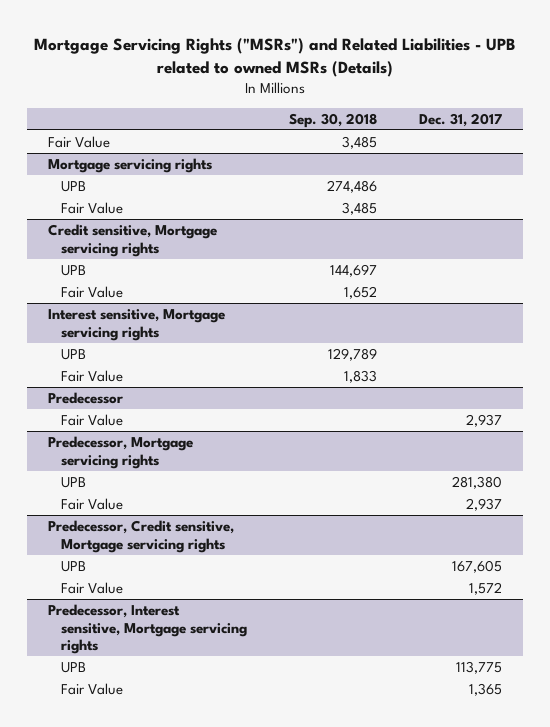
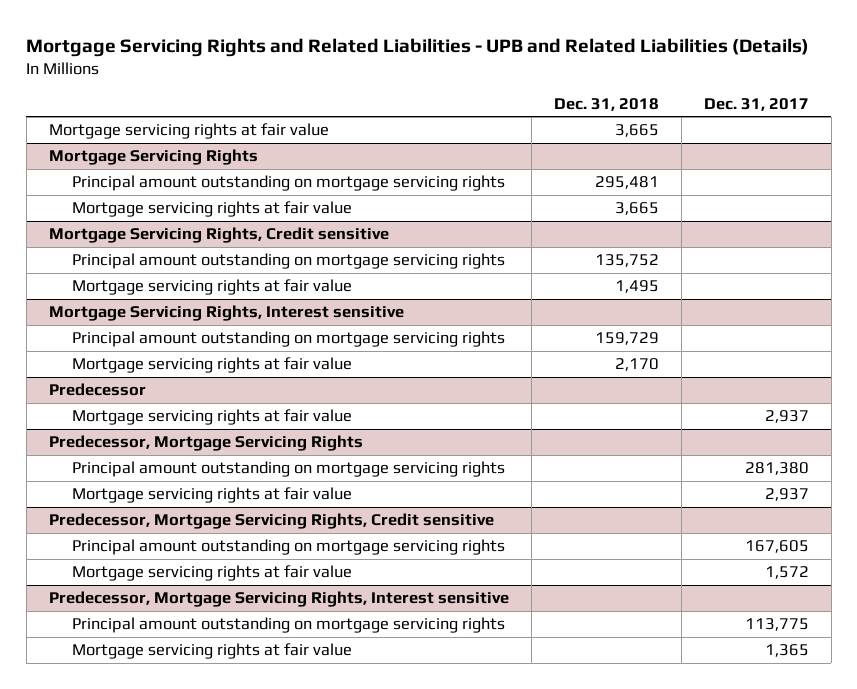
[34,38,516,78] Mortgage Servicing Rights ("MSRs") and Related Liabilities - UPB related to owned MSRs (Details) -> [26,37,810,57] Mortgage Servicing Rights and Related Liabilities - UPB and Related Liabilities (Details)
[289,112,378,128] Sep. 30, 2018 -> none
none -> [553,97,659,111] Dec. 31, 2018
[48,135,111,148] Fair Value -> [48,123,329,140] Mortgage servicing rights at fair value
[48,157,213,173] Mortgage servicing rights -> [48,149,258,166] Mortgage Servicing Rights
[61,180,87,192] UPB -> [71,175,505,192] Principal amount outstanding on mortgage servicing rights
[61,201,124,214] Fair Value -> [71,201,352,218] Mortgage servicing rights at fair value
[48,223,218,257] Credit sensitive, Mortgage servicing rights -> [48,227,389,244] Mortgage Servicing Rights, Credit sensitive
[61,264,87,276] UPB -> [71,253,505,270] Principal amount outstanding on mortgage servicing rights
[61,285,124,298] Fair Value -> [71,279,352,296] Mortgage servicing rights at fair value
[48,308,226,341] Interest sensitive, Mortgage servicing rights -> [48,305,404,322] Mortgage Servicing Rights, Interest sensitive
[61,348,87,360] UPB -> [71,331,505,348] Principal amount outstanding on mortgage servicing rights
[61,369,124,382] Fair Value -> [71,357,352,374] Mortgage servicing rights at fair value
[61,413,124,426] Fair Value -> [71,409,352,426] Mortgage servicing rights at fair value
[48,435,194,469] Predecessor, Mortgage servicing rights -> [48,435,363,452] Predecessor, Mortgage Servicing Rights
[61,476,87,488] UPB -> [71,461,505,478] Principal amount outstanding on mortgage servicing rights
[61,497,124,510] Fair Value -> [71,487,352,504] Mortgage servicing rights at fair value
[48,519,235,553] Predecessor, Credit sensitive, Mortgage servicing rights -> [48,513,494,530] Predecessor, Mortgage Servicing Rights, Credit sensitive
[61,560,87,572] UPB -> [71,539,505,556] Principal amount outstanding on mortgage servicing rights
[61,581,124,594] Fair Value -> [71,565,352,582] Mortgage servicing rights at fair value
[48,603,248,655] Predecessor, Interest sensitive, Mortgage servicing rights -> [48,591,509,608] Predecessor, Mortgage Servicing Rights, Interest sensitive
[61,661,87,673] UPB -> [71,617,505,634] Principal amount outstanding on mortgage servicing rights
[61,682,124,695] Fair Value -> [71,643,352,660] Mortgage servicing rights at fair value

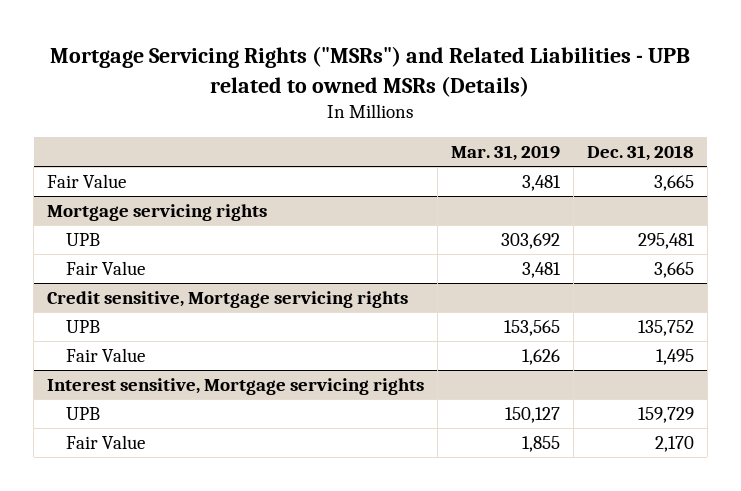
[26,37,810,57] Mortgage Servicing Rights and Related Liabilities - UPB and Related Liabilities (Details) -> [50,46,691,97] Mortgage Servicing Rights ("MSRs") and Related Liabilities - UPB related to owned MSRs (Details)
[703,97,809,111] Dec. 31, 2017 -> none
none -> [450,144,560,161] Mar. 31, 2019
[48,383,146,397] Predecessor -> none
[71,409,352,426] Mortgage servicing rights at fair value -> none
[48,435,363,452] Predecessor, Mortgage Servicing Rights -> none
[71,461,505,478] Principal amount outstanding on mortgage servicing rights -> none
[71,487,352,504] Mortgage servicing rights at fair value -> none
[48,513,494,530] Predecessor, Mortgage Servicing Rights, Credit sensitive -> none
[71,539,505,556] Principal amount outstanding on mortgage servicing rights -> none
[71,565,352,582] Mortgage servicing rights at fair value -> none
[48,591,509,608] Predecessor, Mortgage Servicing Rights, Interest sensitive -> none
[71,617,505,634] Principal amount outstanding on mortgage servicing rights -> none
[71,643,352,660] Mortgage servicing rights at fair value -> none
[48,123,329,140] Mortgage servicing rights at fair value -> [47,173,127,188] Fair Value
[48,149,258,166] Mortgage Servicing Rights -> [47,203,268,221] Mortgage servicing rights
[71,175,505,192] Principal amount outstanding on mortgage servicing rights -> [66,232,101,246] UPB
[71,201,352,218] Mortgage servicing rights at fair value -> [66,260,146,275] Fair Value
[48,227,389,244] Mortgage Servicing Rights, Credit sensitive -> [47,290,409,308] Credit sensitive, Mortgage servicing rights
[71,253,505,270] Principal amount outstanding on mortgage servicing rights -> [66,319,101,333] UPB
[71,279,352,296] Mortgage servicing rights at fair value -> [66,347,146,362] Fair Value
[48,305,404,322] Mortgage Servicing Rights, Interest sensitive -> [47,377,425,395] Interest sensitive, Mortgage servicing rights
[71,331,505,348] Principal amount outstanding on mortgage servicing rights -> [66,406,101,420] UPB
[71,357,352,374] Mortgage servicing rights at fair value -> [66,434,146,449] Fair Value

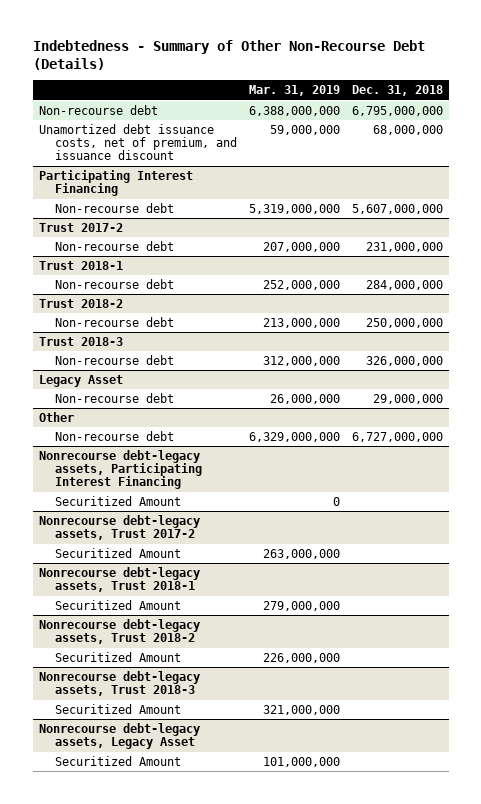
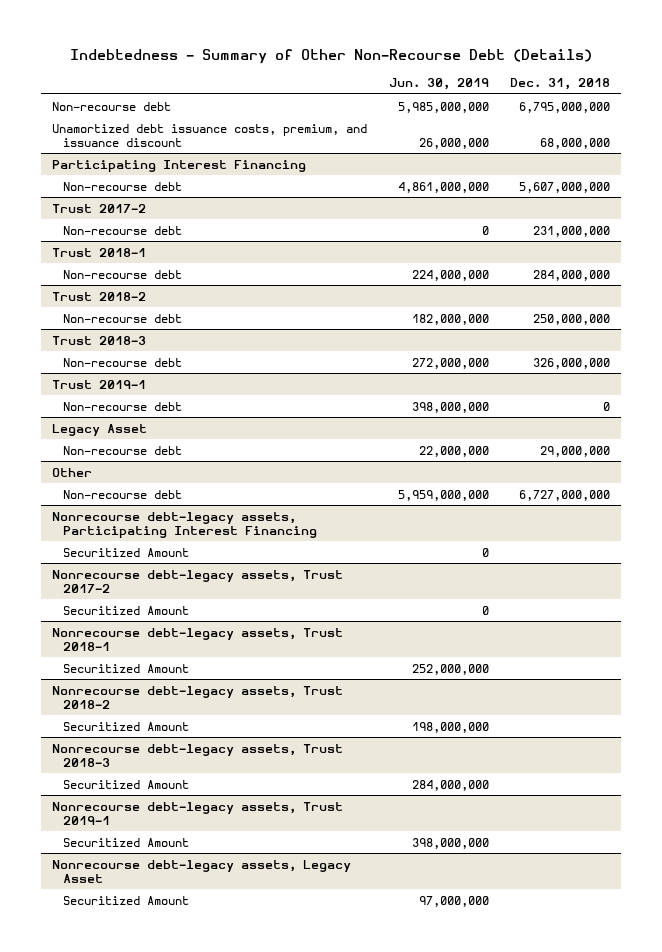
[249,85,341,97] Mar. 31, 2019 -> none
none -> [388,78,489,91] Jun. 30, 2019
[38,123,238,161] Unamortized debt issuance costs, net of premium, and issuance discount -> [52,123,368,147] Unamortized debt issuance costs, premium, and issuance discount
none -> [52,379,147,389] Trust 2019-1
none -> [63,401,183,411] Non-recourse debt
none -> [52,801,344,825] Nonrecourse debt-legacy assets, Trust 2019-1
none -> [63,837,190,847] Securitized Amount

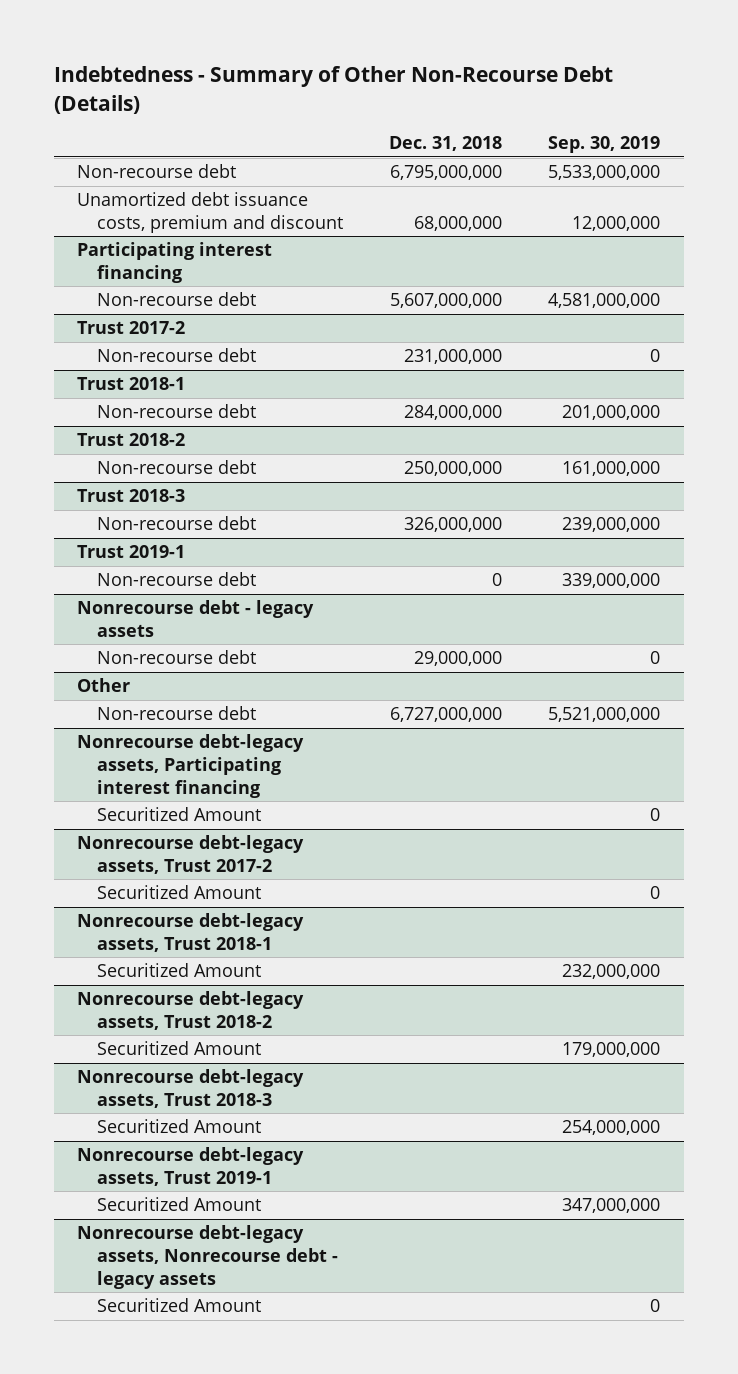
[388,78,489,91] Jun. 30, 2019 -> none
none -> [548,136,661,154] Sep. 30, 2019
[52,123,368,147] Unamortized debt issuance costs, premium, and issuance discount -> [77,192,344,233] Unamortized debt issuance costs, premium and discount
[52,159,307,172] Participating Interest Financing -> [77,242,273,283] Participating interest financing
[52,423,148,436] Legacy Asset -> [77,600,315,637] Nonrecourse debt - legacy assets
[52,511,318,538] Nonrecourse debt-legacy assets, Participating Interest Financing -> [77,734,305,798] Nonrecourse debt-legacy assets, Participating interest financing
[52,859,352,883] Nonrecourse debt-legacy assets, Legacy Asset -> [77,1225,339,1289] Nonrecourse debt-legacy assets, Nonrecourse debt - legacy assets

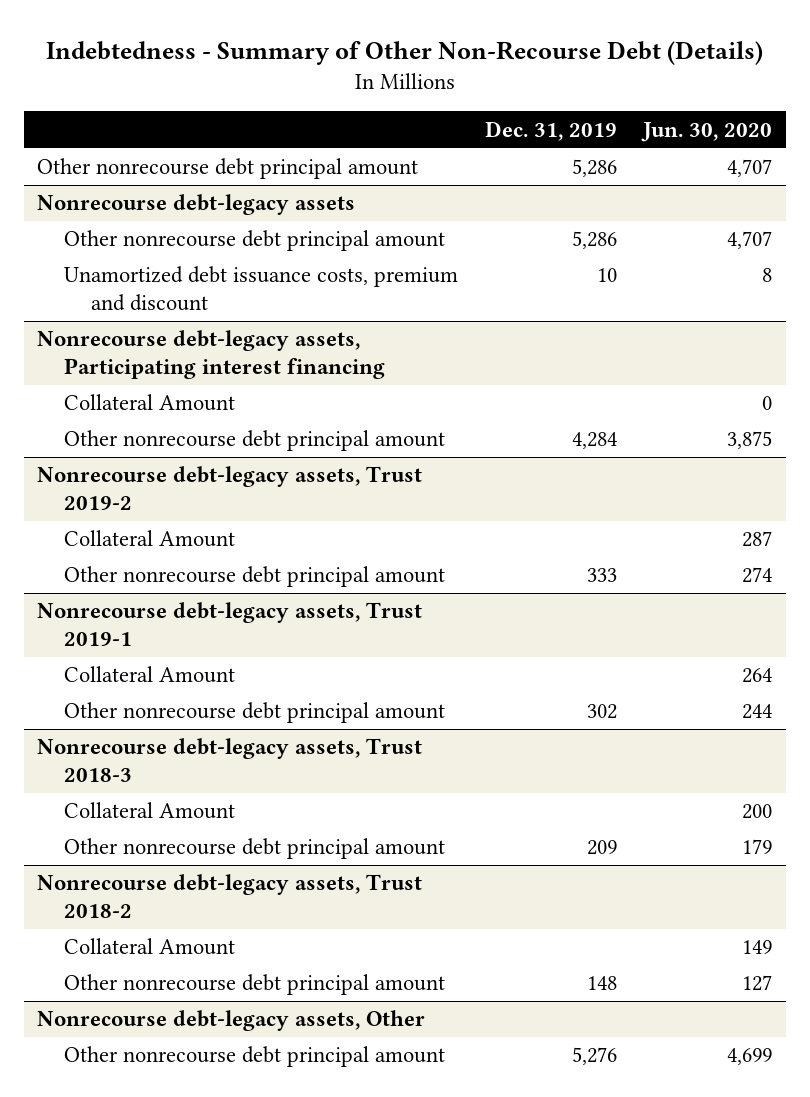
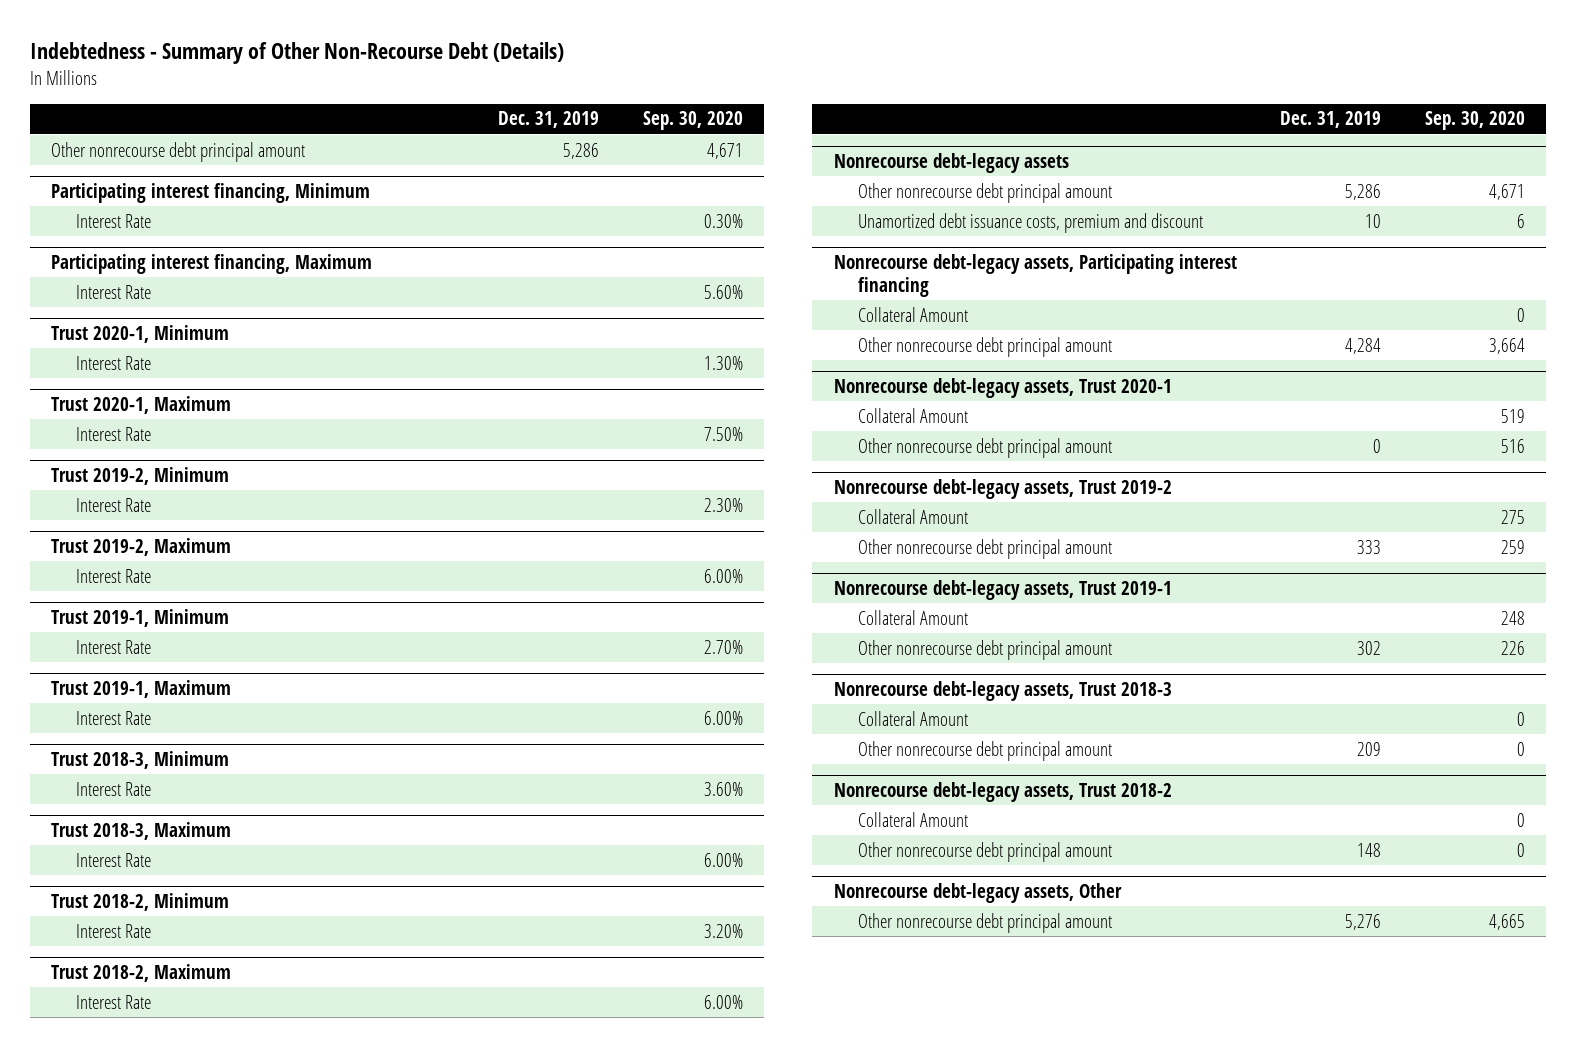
[641,121,773,142] Jun. 30, 2020 -> none
none -> [642,111,743,131] Sep. 30, 2020
none -> [51,182,371,203] Participating interest financing, Minimum
none -> [75,213,151,228] Interest Rate
none -> [51,253,373,274] Participating interest financing, Maximum
none -> [75,284,151,299] Interest Rate
none -> [51,324,230,343] Trust 2020-1, Minimum
none -> [75,355,151,370] Interest Rate
none -> [51,395,232,414] Trust 2020-1, Maximum
none -> [75,426,151,441] Interest Rate
none -> [51,466,230,485] Trust 2019-2, Minimum
none -> [75,497,151,512] Interest Rate
none -> [51,537,232,556] Trust 2019-2, Maximum
none -> [75,568,151,583] Interest Rate
none -> [51,608,230,627] Trust 2019-1, Minimum
none -> [75,639,151,654] Interest Rate
none -> [51,679,232,698] Trust 2019-1, Maximum
none -> [75,710,151,725] Interest Rate
none -> [51,750,230,769] Trust 2018-3, Minimum
none -> [75,781,151,796] Interest Rate
none -> [51,821,232,840] Trust 2018-3, Maximum
none -> [75,852,151,867] Interest Rate
none -> [51,892,230,911] Trust 2018-2, Minimum
none -> [75,923,151,938] Interest Rate
none -> [51,963,232,982] Trust 2018-2, Maximum
none -> [75,994,151,1009] Interest Rate
none -> [833,377,1172,398] Nonrecourse debt-legacy assets, Trust 2020-1
none -> [857,407,968,423] Collateral Amount
none -> [857,437,1112,458] Other nonrecourse debt principal amount

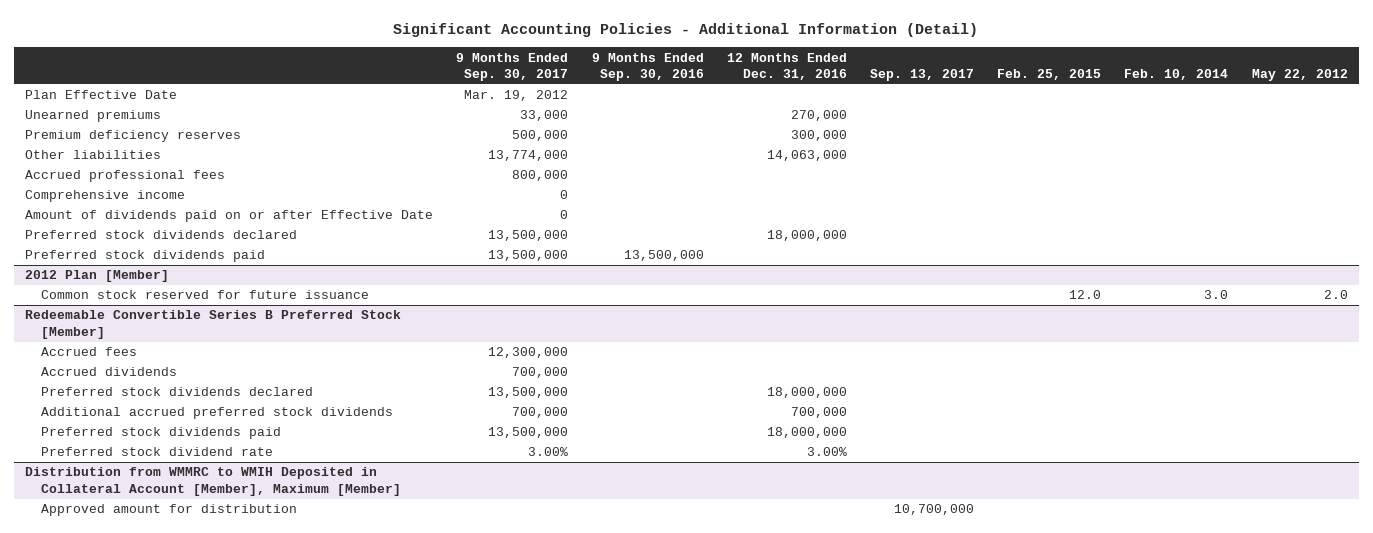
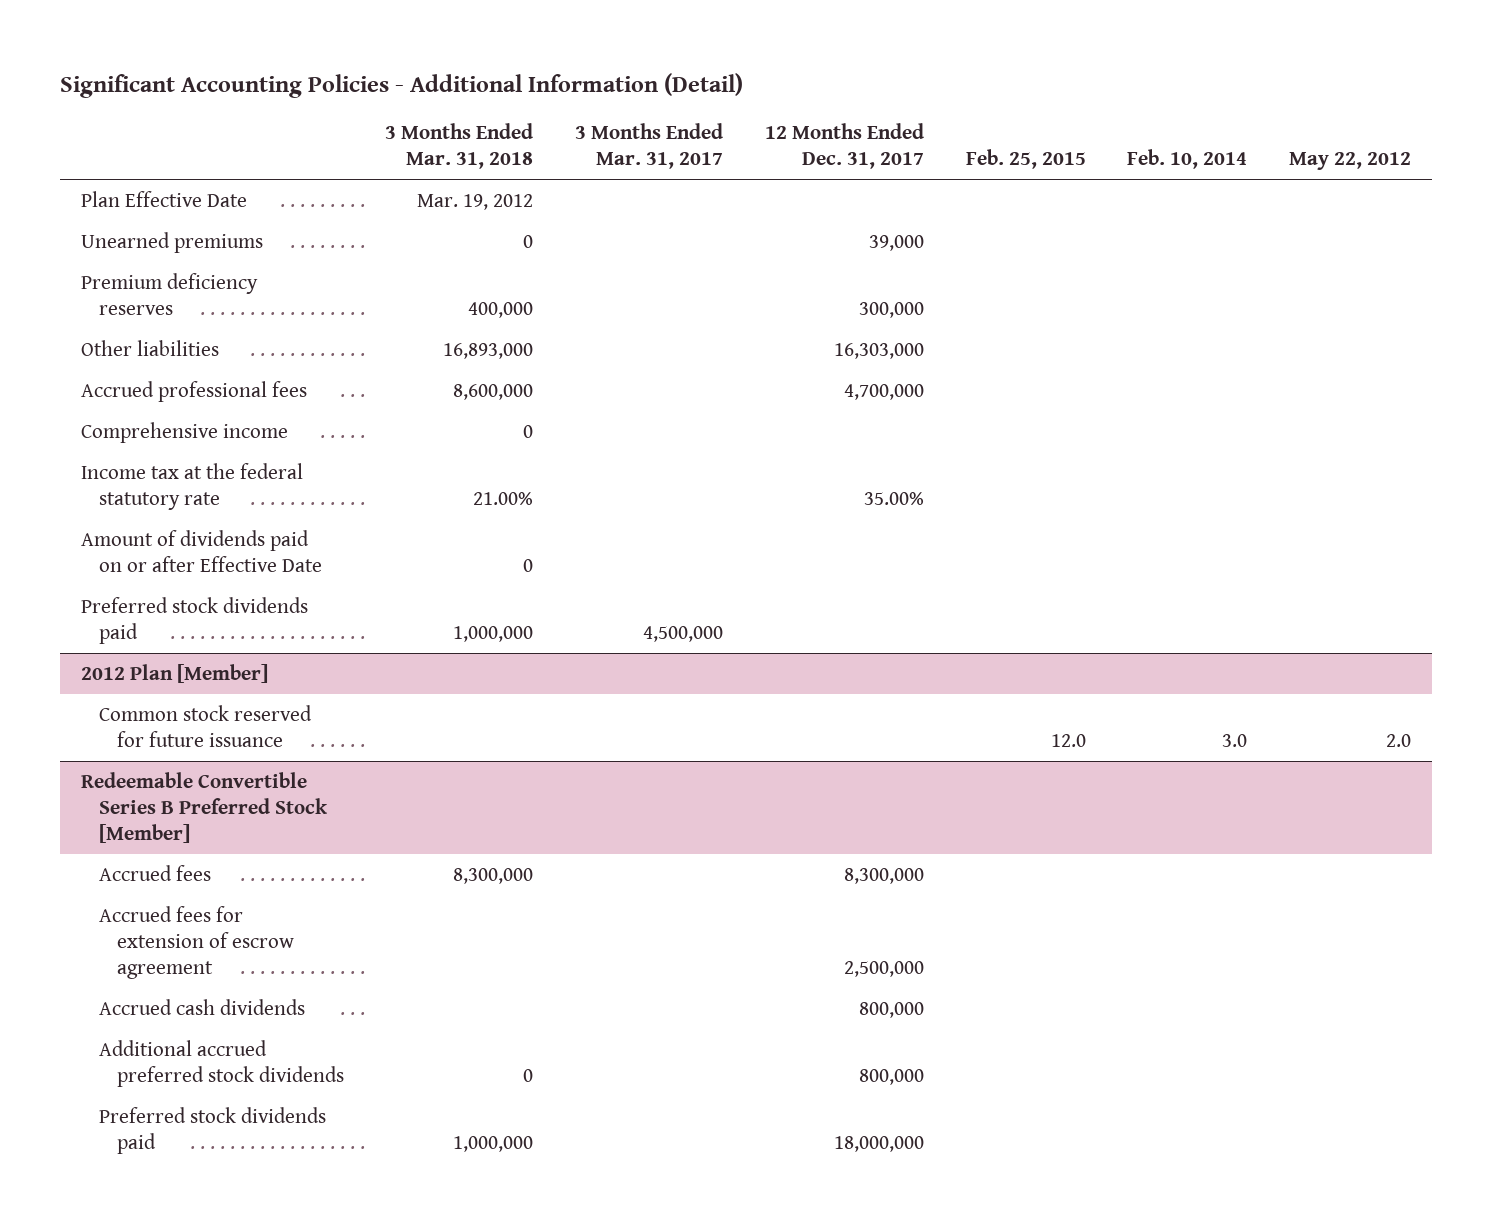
[456,52,569,82] 9 Months Ended Sep. 30, 2017 -> none
[591,52,704,82] 9 Months Ended Sep. 30, 2016 -> none
[726,52,847,81] 12 Months Ended Dec. 31, 2016 -> none
[870,69,975,82] Sep. 13, 2017 -> none
none -> [385,122,534,170] 3 Months Ended Mar. 31, 2018
none -> [575,122,724,170] 3 Months Ended Mar. 31, 2017
none -> [764,122,924,170] 12 Months Ended Dec. 31, 2017
none -> [80,462,303,510] Income tax at the federal statutory rate
[25,230,298,240] Preferred stock dividends declared -> none
[40,387,313,397] Preferred stock dividends declared -> none
none -> [98,905,294,979] Accrued fees for extension of escrow agreement
[40,367,177,377] Accrued dividends -> [98,998,305,1015] Accrued cash dividends
[40,447,273,457] Preferred stock dividend rate -> none
[25,467,401,497] Distribution from WMMRC to WMIH Deposited in Collateral Account [Member], Maximum [Member] -> none
[40,504,297,517] Approved amount for distribution -> none

